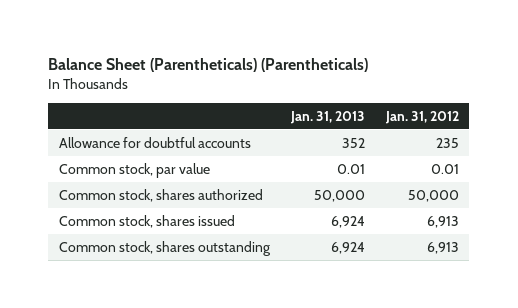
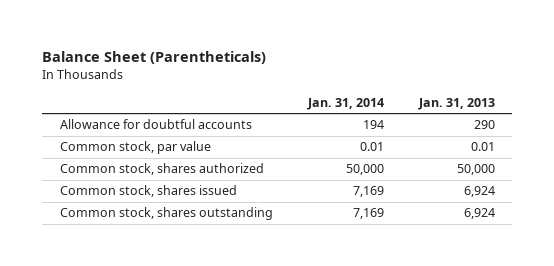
[48,58,369,73] Balance Sheet (Parentheticals) (Parentheticals) -> [42,51,267,65] Balance Sheet (Parentheticals)
[384,110,459,124] Jan. 31, 2012 -> none
none -> [306,98,384,111] Jan. 31, 2014
[341,137,365,148] 352 -> [473,120,495,130] 290

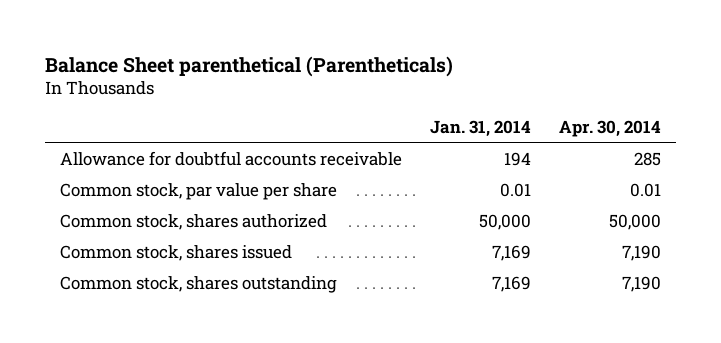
[42,51,267,65] Balance Sheet (Parentheticals) -> [45,55,454,77] Balance Sheet parenthetical (Parentheticals)
[417,98,495,111] Jan. 31, 2013 -> none
none -> [559,119,662,137] Apr. 30, 2014
[59,119,252,130] Allowance for doubtful accounts -> [59,150,402,166] Allowance for doubtful accounts receivable
[59,141,211,155] Common stock, par value -> [59,182,337,200] Common stock, par value per share

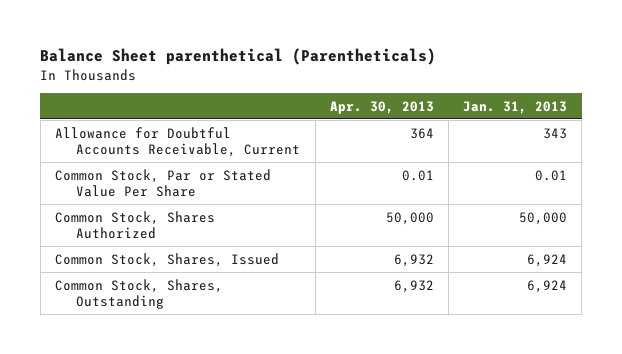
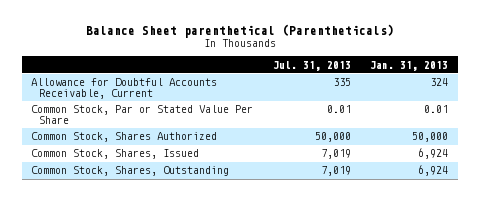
[329,100,434,114] Apr. 30, 2013 -> none
none -> [272,60,351,71] Jul. 31, 2013
[543,127,568,139] 343 -> [430,78,449,87] 324

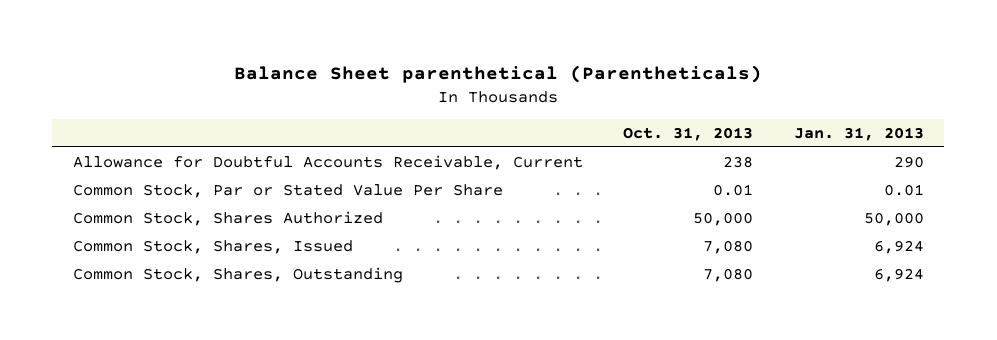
[272,60,351,71] Jul. 31, 2013 -> none
none -> [623,126,754,141] Oct. 31, 2013
[430,78,449,87] 324 -> [894,156,925,169] 290

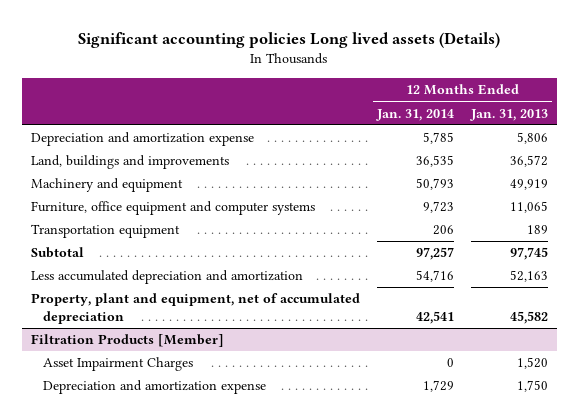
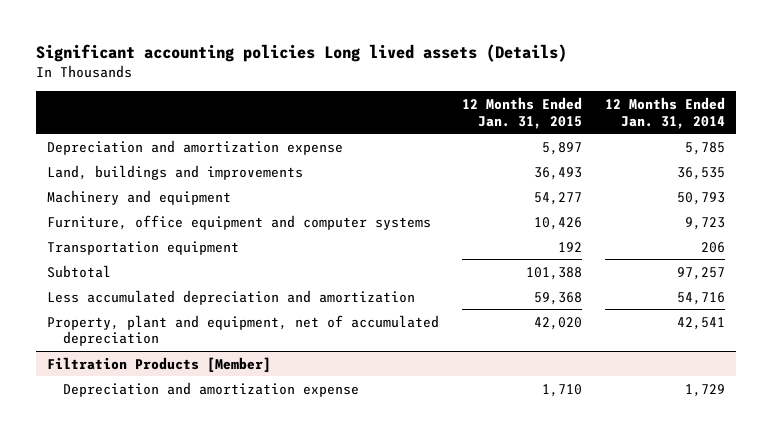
[470,108,549,121] Jan. 31, 2013 -> none
none -> [462,96,583,129] 12 Months Ended Jan. 31, 2015
[42,357,193,372] Asset Impairment Charges -> none

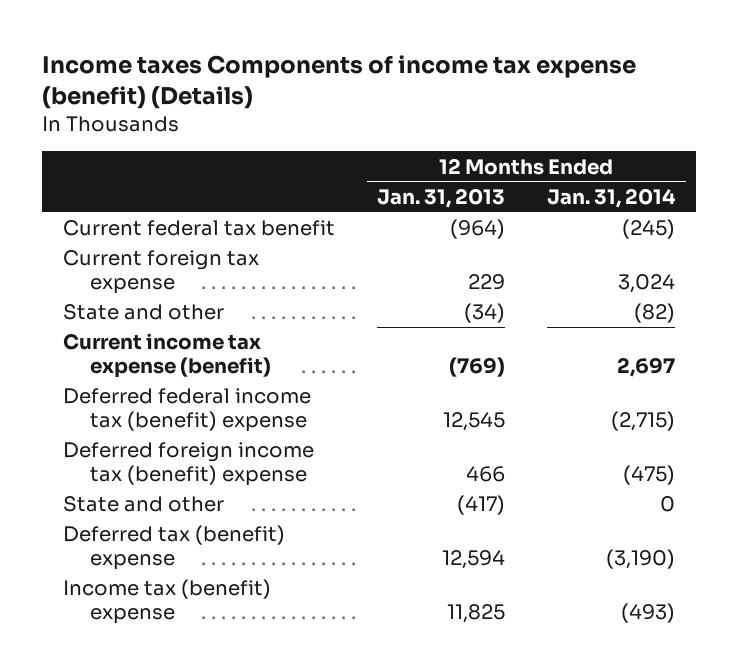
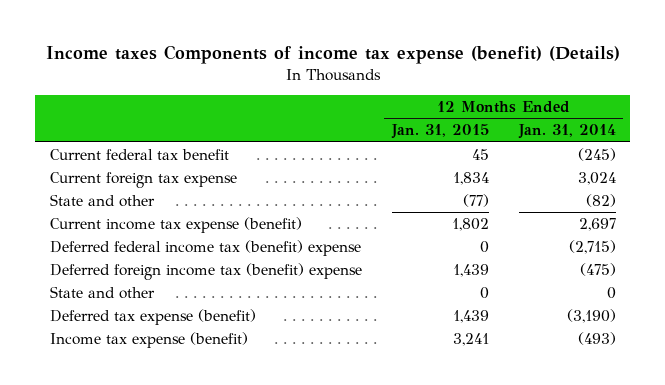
[377,187,506,208] Jan. 31, 2013 -> none
none -> [390,124,489,140] Jan. 31, 2015
[63,525,286,571] Deferred tax (benefit) expense -> [49,308,256,325] Deferred tax expense (benefit)
[63,579,272,625] Income tax (benefit) expense -> [49,331,248,348] Income tax expense (benefit)

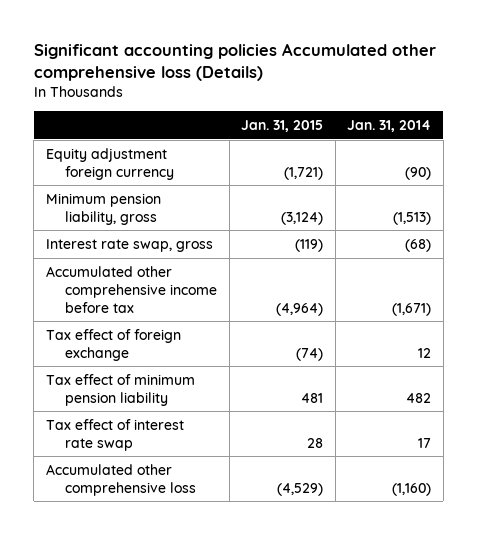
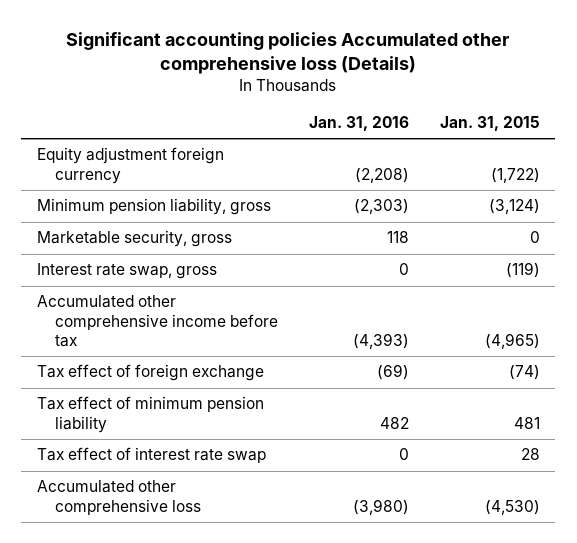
[347,120,432,133] Jan. 31, 2014 -> none
none -> [308,116,409,132] Jan. 31, 2016
[284,166,324,180] (1,721) -> [490,167,540,183] (1,722)
none -> [36,230,232,248] Marketable security, gross
[276,302,324,316] (4,964) -> [484,332,540,349] (4,965)
[277,482,324,496] (4,529) -> [484,499,540,515] (4,530)

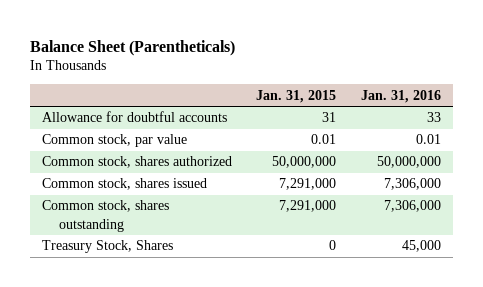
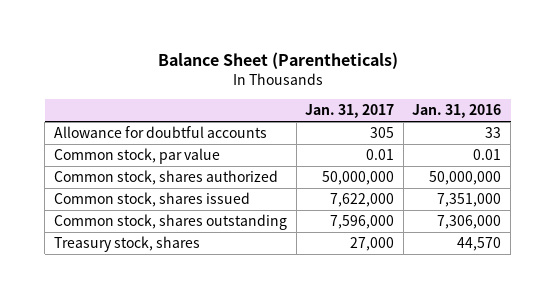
[256,89,337,103] Jan. 31, 2015 -> none
none -> [305,104,395,119] Jan. 31, 2017
[383,178,441,191] 7,306,000 -> [437,192,502,207] 7,351,000
[41,240,173,254] Treasury Stock, Shares -> [53,235,200,252] Treasury stock, shares
[401,240,441,253] 45,000 -> [457,236,502,251] 44,570

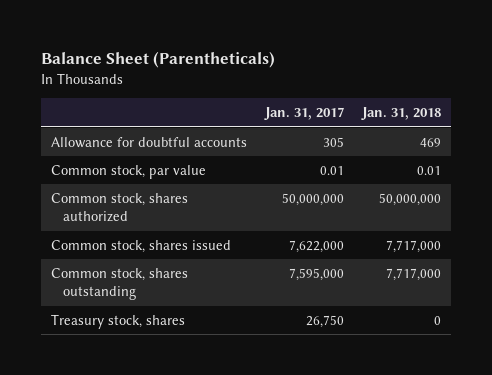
[412,104,502,119] Jan. 31, 2016 -> none
none -> [361,107,442,121] Jan. 31, 2018
[330,214,395,229] 7,596,000 -> [288,267,344,281] 7,595,000
[350,236,395,251] 27,000 -> [305,314,344,328] 26,750

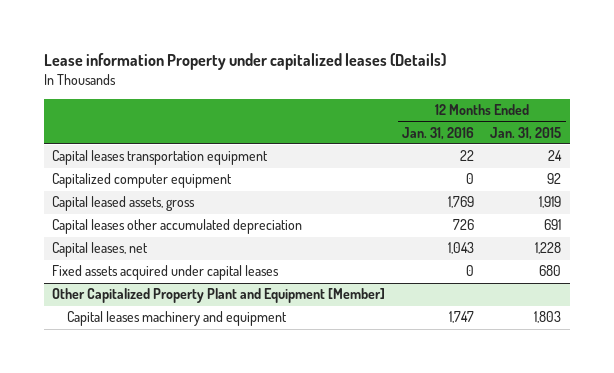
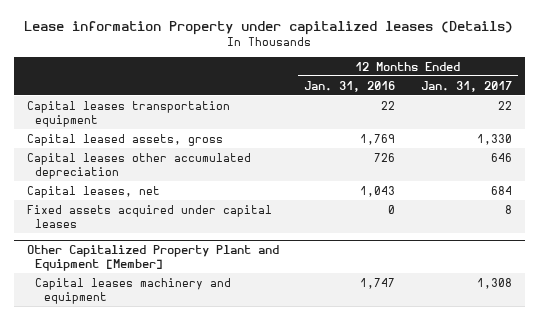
[490,126,562,140] Jan. 31, 2015 -> none
none -> [420,80,512,92] Jan. 31, 2017
[52,173,233,189] Capitalized computer equipment -> none

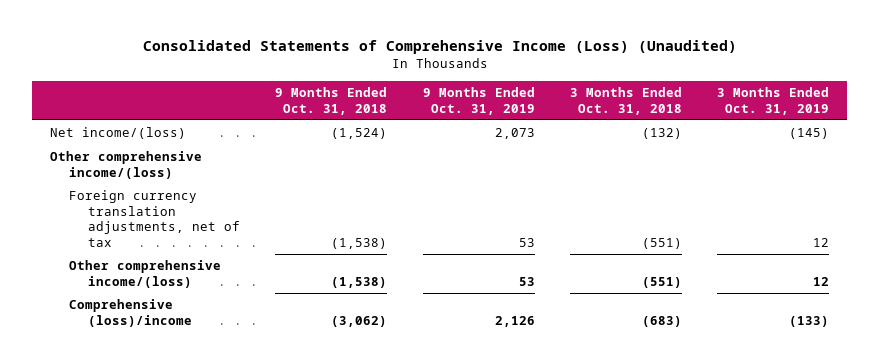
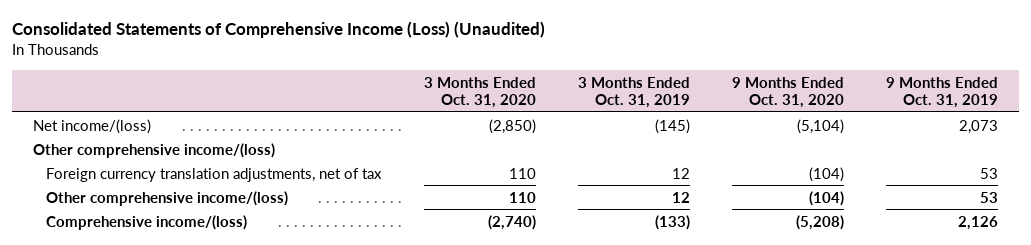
[275,87,388,115] 9 Months Ended Oct. 31, 2018 -> none
[570,87,683,115] 3 Months Ended Oct. 31, 2018 -> none
none -> [423,76,536,108] 3 Months Ended Oct. 31, 2020
none -> [731,76,844,108] 9 Months Ended Oct. 31, 2020
[68,299,193,327] Comprehensive (loss)/income -> [46,214,248,230] Comprehensive income/(loss)

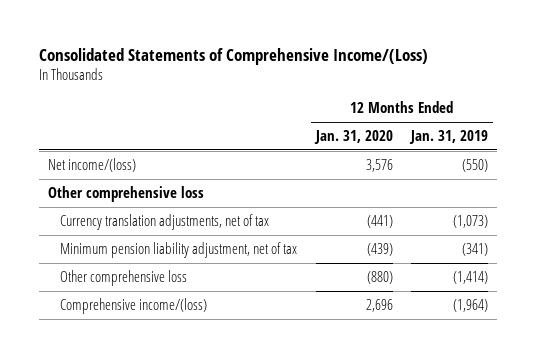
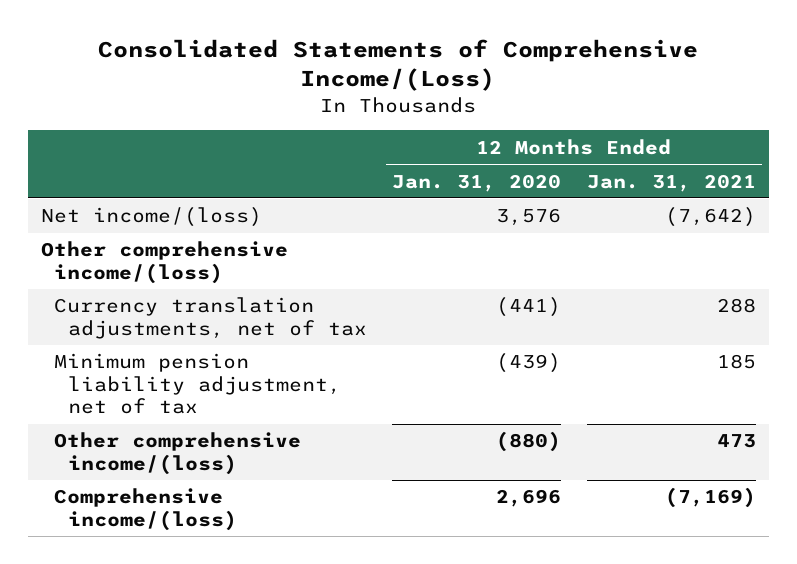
[409,129,489,144] Jan. 31, 2019 -> none
none -> [586,173,756,192] Jan. 31, 2021
[47,185,204,202] Other comprehensive loss -> [41,241,289,284] Other comprehensive income/(loss)
[60,269,188,286] Other comprehensive loss -> [54,432,302,475] Other comprehensive income/(loss)

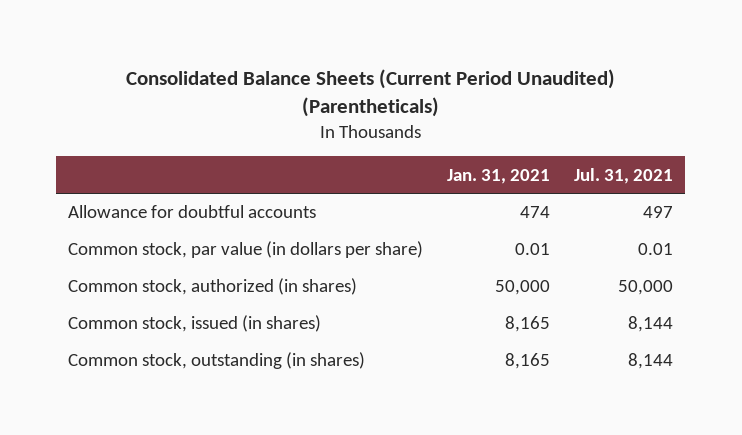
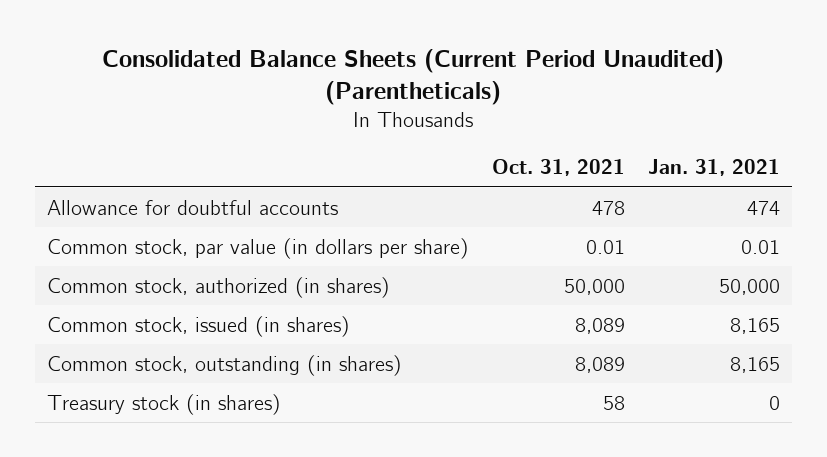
[574,167,674,184] Jul. 31, 2021 -> none
none -> [491,158,625,176] Oct. 31, 2021
none -> [46,393,281,415] Treasury stock (in shares)

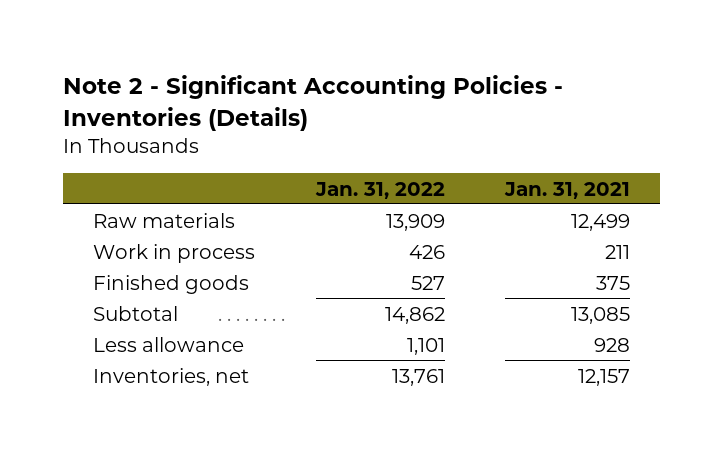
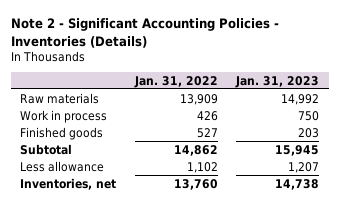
[504,181,631,199] Jan. 31, 2021 -> none
none -> [235,75,320,88] Jan. 31, 2023
[406,337,445,355] 1,101 -> [186,161,218,173] 1,102
[391,368,445,386] 13,761 -> [173,178,218,190] 13,760

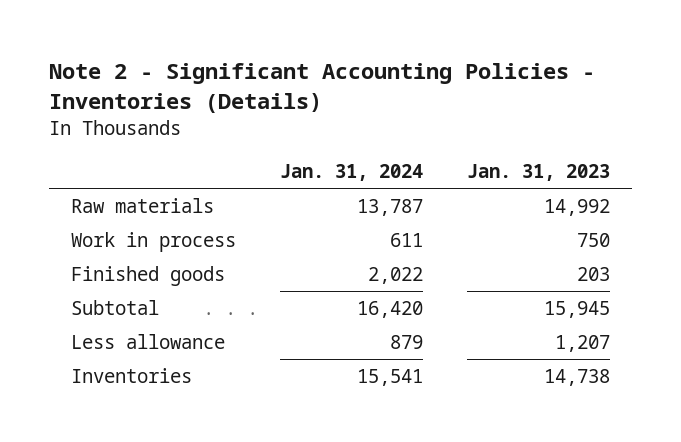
[133,75,218,88] Jan. 31, 2022 -> none
none -> [279,164,423,182] Jan. 31, 2024
[19,177,116,190] Inventories, net -> [70,368,192,384] Inventories

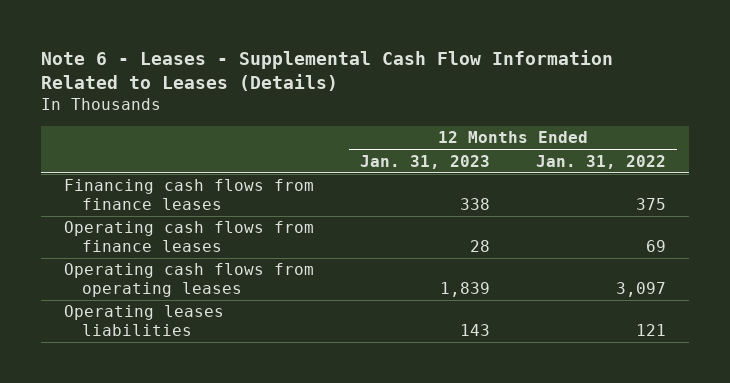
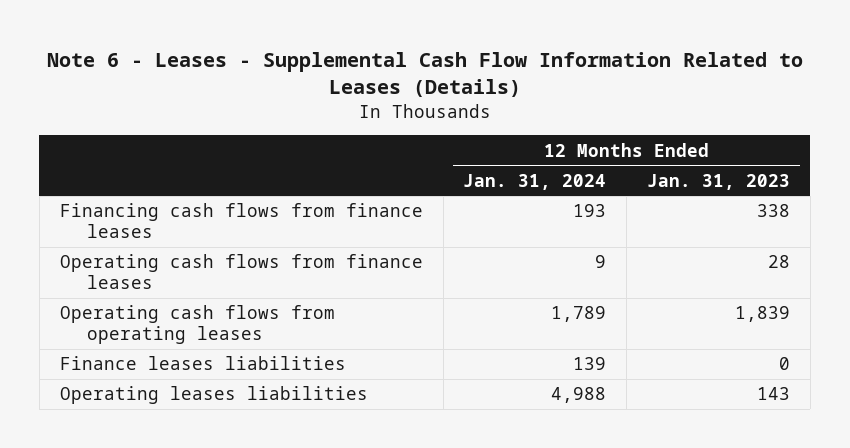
[535,154,666,169] Jan. 31, 2022 -> none
none -> [463,173,607,190] Jan. 31, 2024
none -> [59,356,346,371] Finance leases liabilities

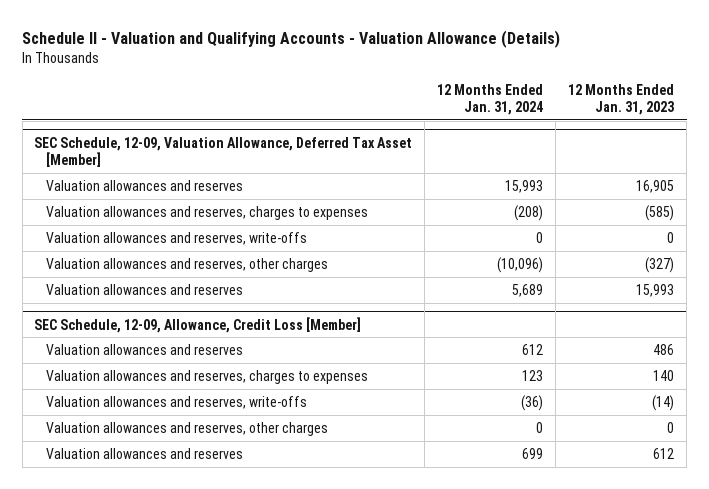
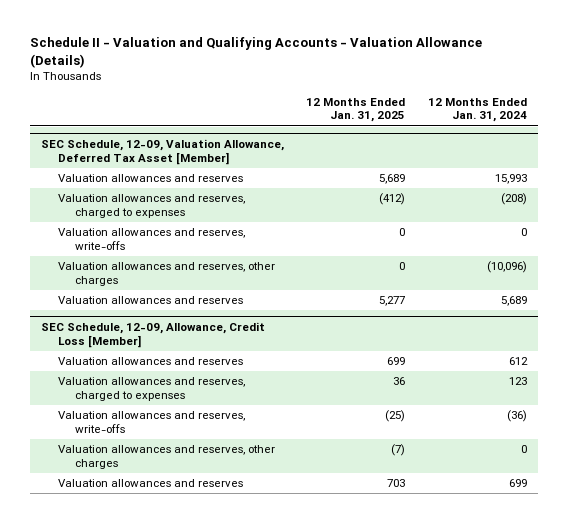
[568,83,675,116] 12 Months Ended Jan. 31, 2023 -> none
none -> [306,97,406,123] 12 Months Ended Jan. 31, 2025
[45,205,368,220] Valuation allowances and reserves, charges to expenses -> [58,194,246,218] Valuation allowances and reserves, charged to expenses
[45,369,368,384] Valuation allowances and reserves, charges to expenses -> [58,377,246,401] Valuation allowances and reserves, charged to expenses

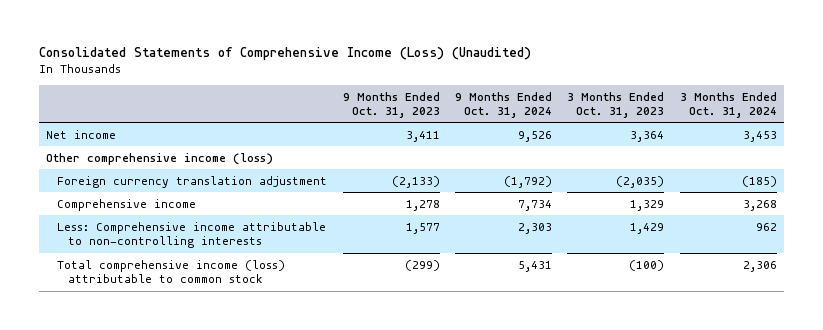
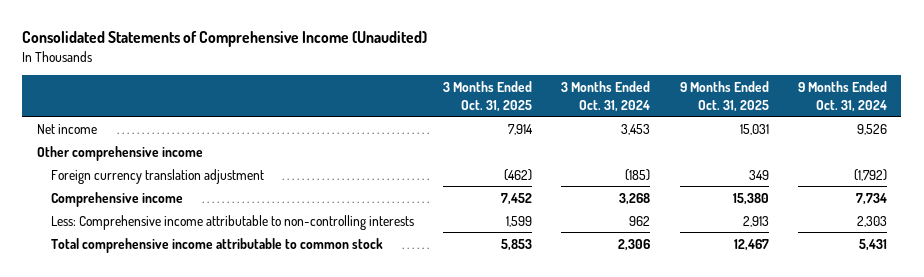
[38,47,531,61] Consolidated Statements of Comprehensive Income (Loss) (Unaudited) -> [22,31,428,48] Consolidated Statements of Comprehensive Income (Unaudited)
[342,91,440,118] 9 Months Ended Oct. 31, 2023 -> none
[567,91,665,118] 3 Months Ended Oct. 31, 2023 -> none
none -> [443,80,533,112] 3 Months Ended Oct. 31, 2025
none -> [679,80,769,112] 9 Months Ended Oct. 31, 2025
[46,152,274,165] Other comprehensive income (loss) -> [36,145,203,161] Other comprehensive income
[57,259,286,283] Total comprehensive income (loss) attributable to common stock -> [50,237,383,253] Total comprehensive income attributable to common stock

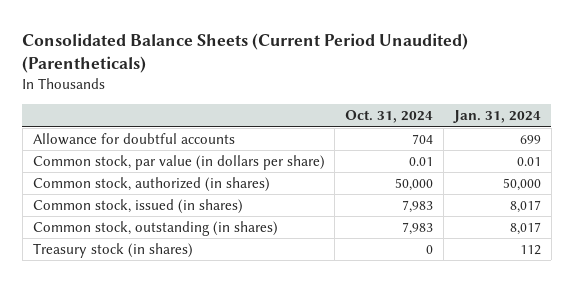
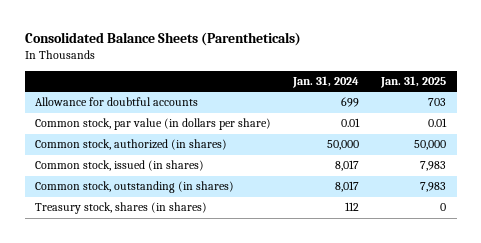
[22,32,469,74] Consolidated Balance Sheets (Current Period Unaudited) (Parentheticals) -> [24,31,301,46] Consolidated Balance Sheets (Parentheticals)
[345,110,434,124] Oct. 31, 2024 -> none
none -> [380,75,447,88] Jan. 31, 2025
[32,242,193,258] Treasury stock (in shares) -> [35,202,208,215] Treasury stock, shares (in shares)

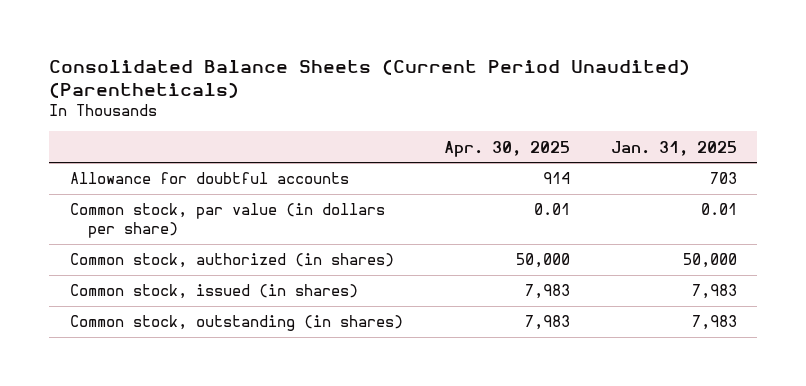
[24,31,301,46] Consolidated Balance Sheets (Parentheticals) -> [49,58,691,98] Consolidated Balance Sheets (Current Period Unaudited) (Parentheticals)
[292,75,360,88] Jan. 31, 2024 -> none
none -> [443,140,570,157] Apr. 30, 2025
[35,202,208,215] Treasury stock, shares (in shares) -> none

